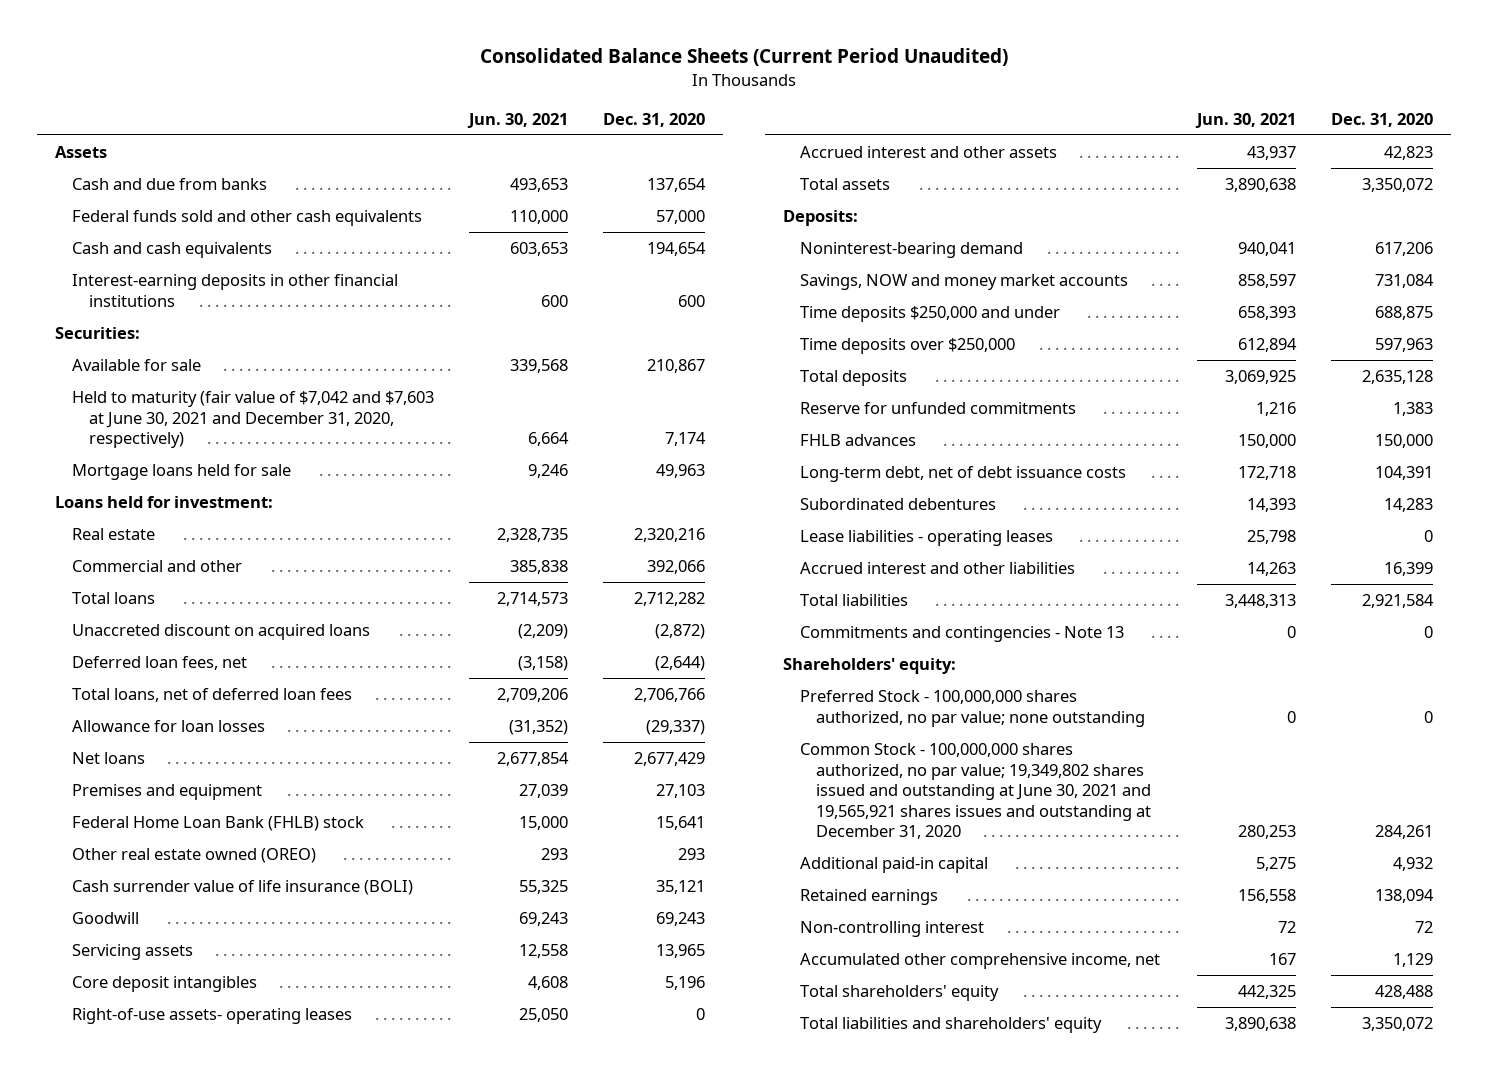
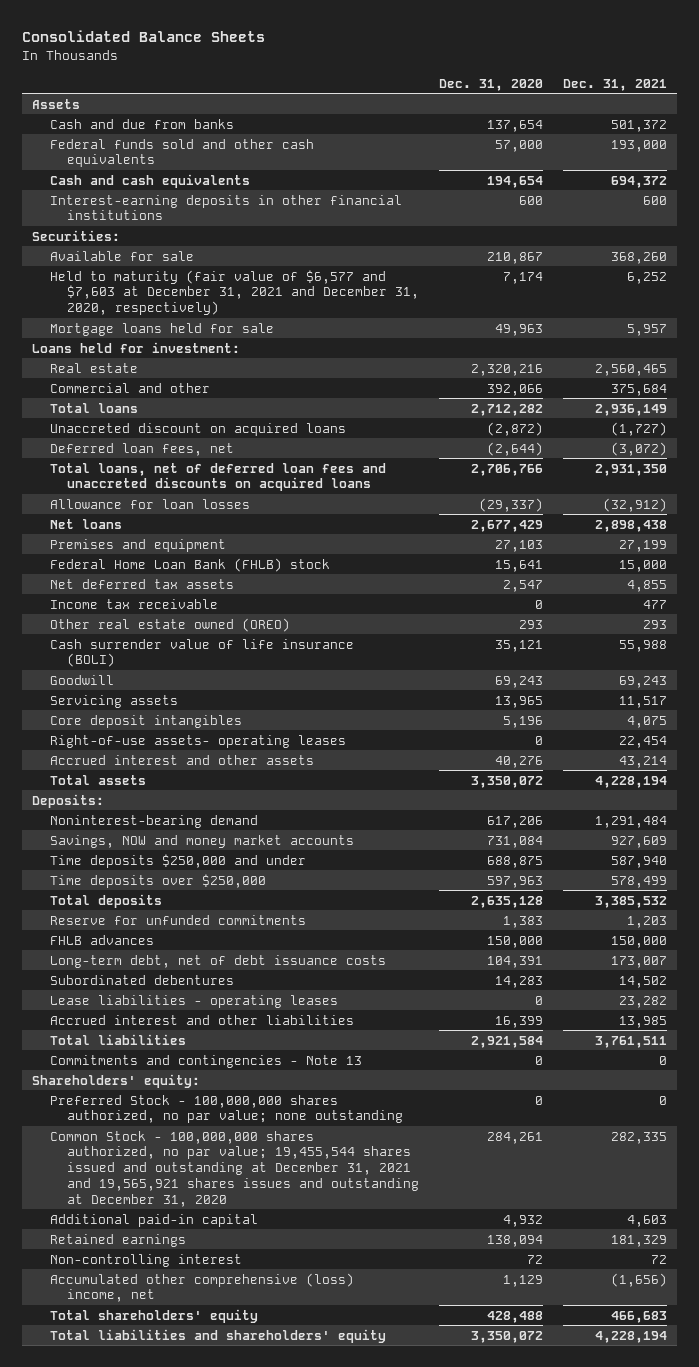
[479,48,1008,67] Consolidated Balance Sheets (Current Period Unaudited) -> [22,30,266,43] Consolidated Balance Sheets
[467,112,569,128] Jun. 30, 2021 -> none
none -> [562,78,667,91] Dec. 31, 2021
[71,391,434,449] Held to maturity (fair value of $7,042 and $7,603 at June 30, 2021 and December 31, 2020, respectively) -> [49,269,419,316] Held to maturity (fair value of $6,577 and $7,603 at December 31, 2021 and December 31, 2020, respectively)
[71,688,352,703] Total loans, net of deferred loan fees -> [49,462,386,492] Total loans, net of deferred loan fees and unaccreted discounts on acquired loans
none -> [49,578,234,589] Net deferred tax assets
none -> [49,598,218,609] Income tax receivable
[1384,146,1434,161] 42,823 -> [494,755,543,768] 40,276
[799,743,1152,840] Common Stock - 100,000,000 shares authorized, no par value; 19,349,802 shares issued and outstanding at June 30, 2021 and 19,565,921 shares issues and outstanding at December 31, 2020 -> [49,1130,419,1207] Common Stock - 100,000,000 shares authorized, no par value; 19,455,544 shares issued and outstanding at December 31, 2021 and 19,565,921 shares issues and outstanding at December 31, 2020
[799,953,1160,970] Accumulated other comprehensive income, net -> [49,1272,354,1303] Accumulated other comprehensive (loss) income, net

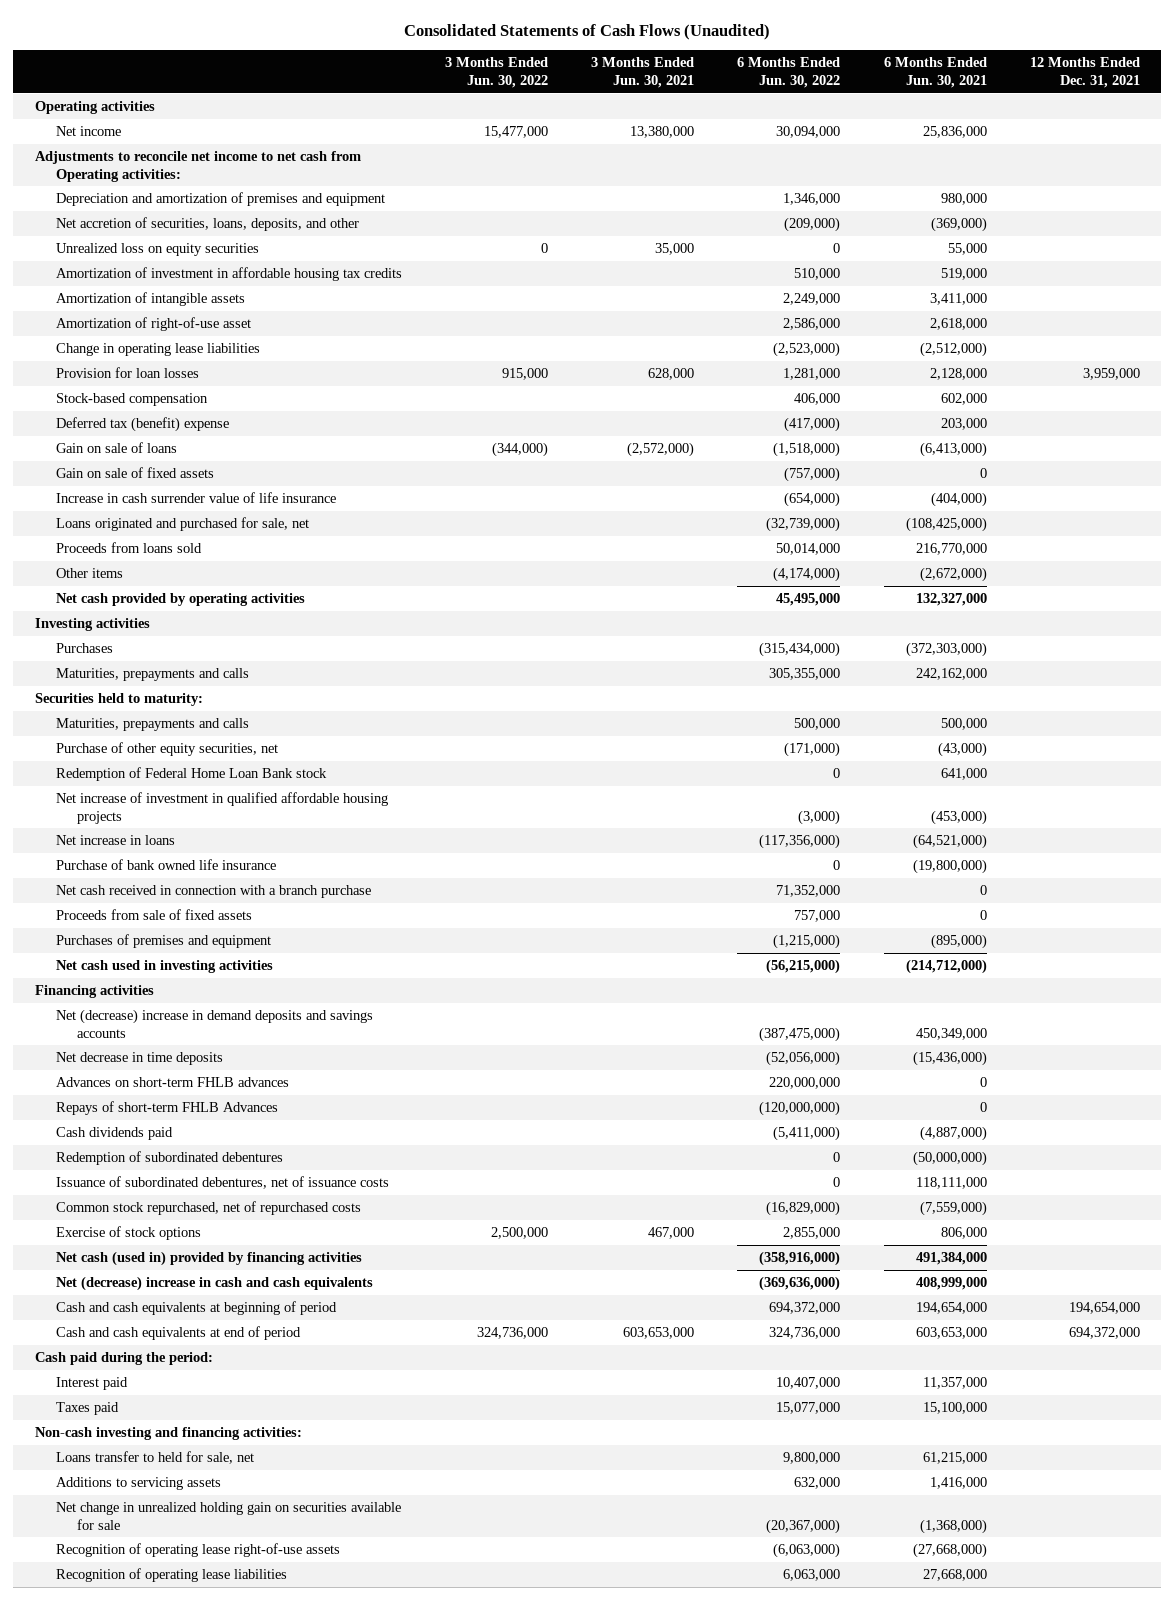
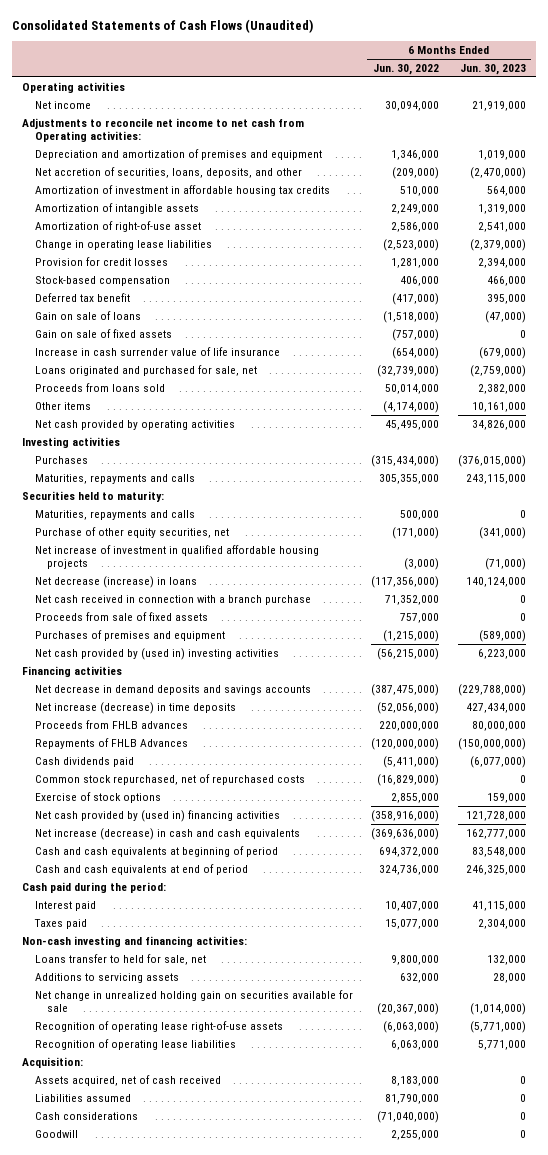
[445,57,549,88] 3 Months Ended Jun. 30, 2022 -> none
[591,57,695,88] 3 Months Ended Jun. 30, 2021 -> none
[883,57,987,88] 6 Months Ended Jun. 30, 2021 -> none
[1029,57,1140,88] 12 Months Ended Dec. 31, 2021 -> none
none -> [460,64,527,76] Jun. 30, 2023
[55,243,259,257] Unrealized loss on equity securities -> none
[55,367,199,379] Provision for loan losses -> [34,256,168,266] Provision for credit losses
[55,417,229,433] Deferred tax (benefit) expense -> [34,292,130,302] Deferred tax benefit
[55,668,249,682] Maturities, prepayments and calls -> [34,473,195,484] Maturities, repayments and calls
[55,718,249,732] Maturities, prepayments and calls -> [34,509,195,520] Maturities, repayments and calls
[55,767,327,782] Redemption of Federal Home Loan Bank stock -> none
[55,859,276,871] Purchase of bank owned life insurance -> none
[55,835,175,846] Net increase in loans -> [34,575,197,588] Net decrease (increase) in loans
[55,960,273,974] Net cash used in investing activities -> [34,647,279,660] Net cash provided by (used in) investing activities
[55,1101,278,1116] Repays of short-term FHLB Advances -> none
[55,1009,373,1038] Net (decrease) increase in demand deposits and savings accounts -> [34,684,311,695] Net decrease in demand deposits and savings accounts
[55,1052,223,1066] Net decrease in time deposits -> [34,701,236,714] Net increase (decrease) in time deposits
[55,1077,289,1088] Advances on short-term FHLB advances -> [34,719,188,729] Proceeds from FHLB advances
none -> [34,737,188,749] Repayments of FHLB Advances
[55,1151,283,1166] Redemption of subordinated debentures -> none
[55,1176,389,1190] Issuance of subordinated debentures, net of issuance costs -> none
[55,1251,362,1267] Net cash (used in) provided by financing activities -> [34,809,280,822] Net cash provided by (used in) financing activities
[55,1276,373,1292] Net (decrease) increase in cash and cash equivalents -> [34,827,300,840] Net increase (decrease) in cash and cash equivalents
none -> [21,1056,83,1068] Acquisition:
none -> [34,1074,221,1086] Assets acquired, net of cash received
none -> [34,1093,131,1102] Liabilities assumed
none -> [34,1111,138,1120] Cash considerations
none -> [34,1129,78,1138] Goodwill

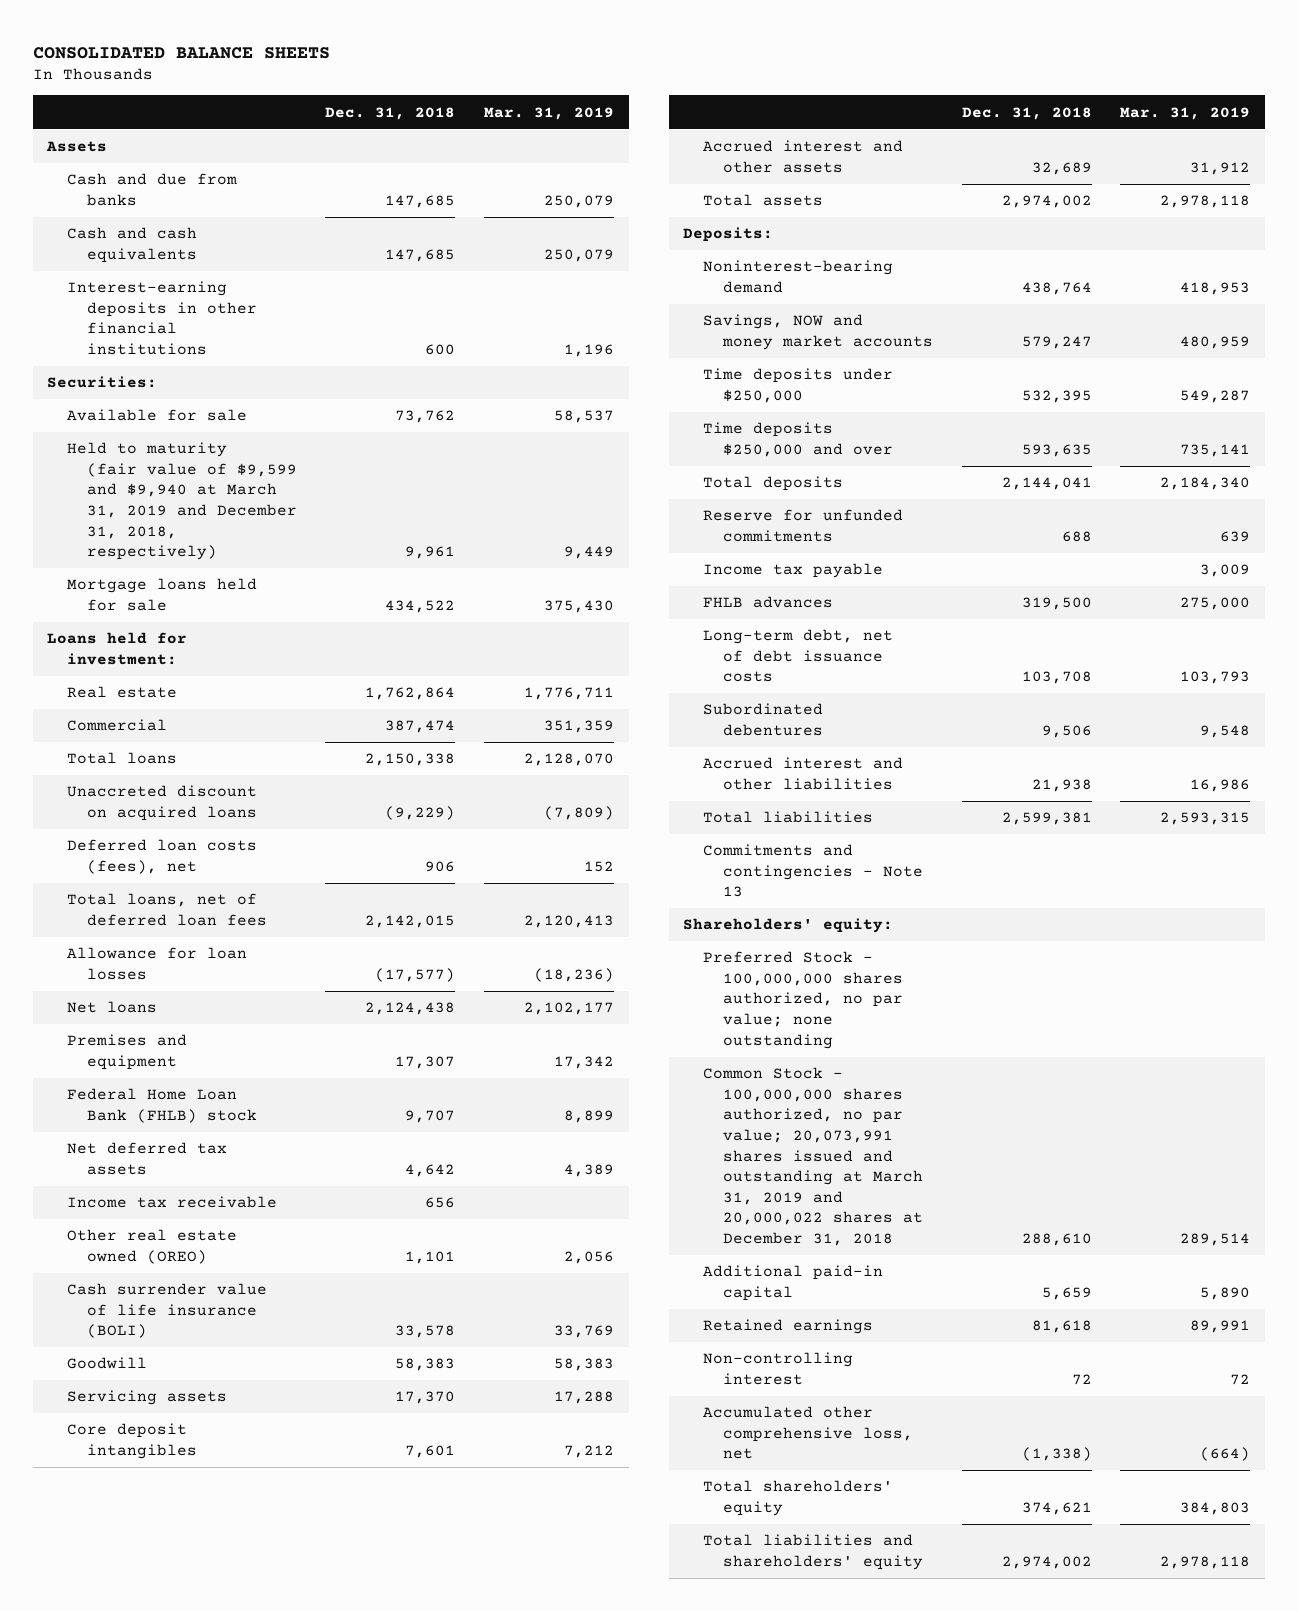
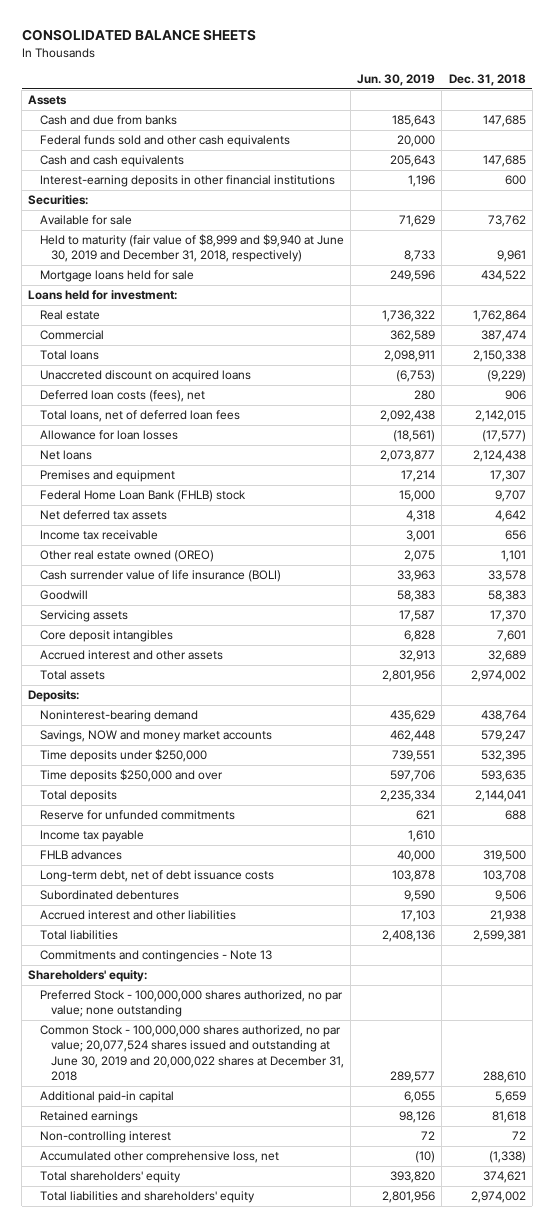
[484,106,615,120] Mar. 31, 2019 -> none
none -> [357,74,436,87] Jun. 30, 2019
none -> [39,135,290,148] Federal funds sold and other cash equivalents
[66,442,297,561] Held to maturity (fair value of $9,599 and $9,940 at March 31, 2019 and December 31, 2018, respectively) -> [39,234,344,263] Held to maturity (fair value of $8,999 and $9,940 at June 30, 2019 and December 31, 2018, respectively)
[703,1067,923,1246] Common Stock - 100,000,000 shares authorized, no par value; 20,073,991 shares issued and outstanding at March 31, 2019 and 20,000,022 shares at December 31, 2018 -> [39,1025,345,1082] Common Stock - 100,000,000 shares authorized, no par value; 20,077,524 shares issued and outstanding at June 30, 2019 and 20,000,022 shares at December 31, 2018

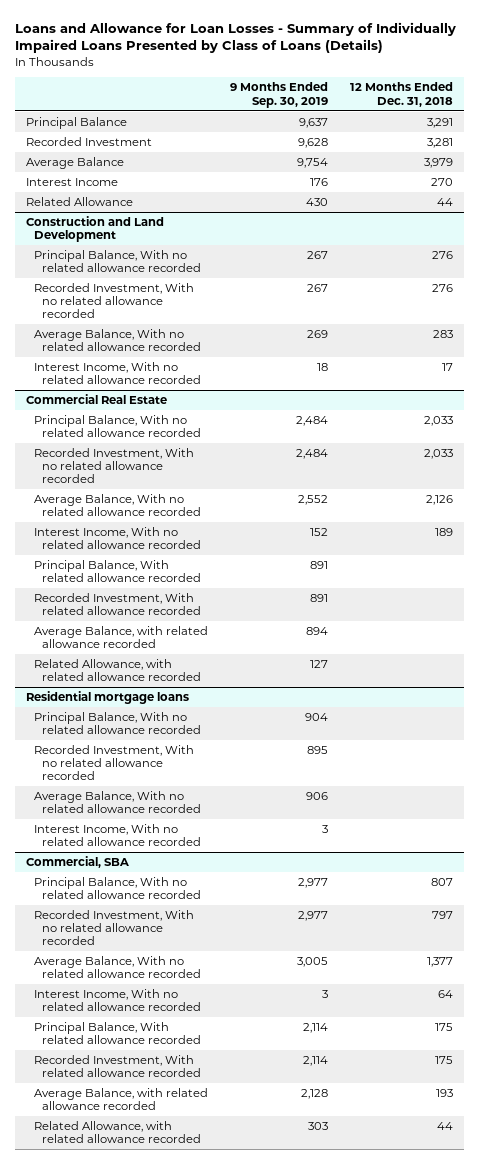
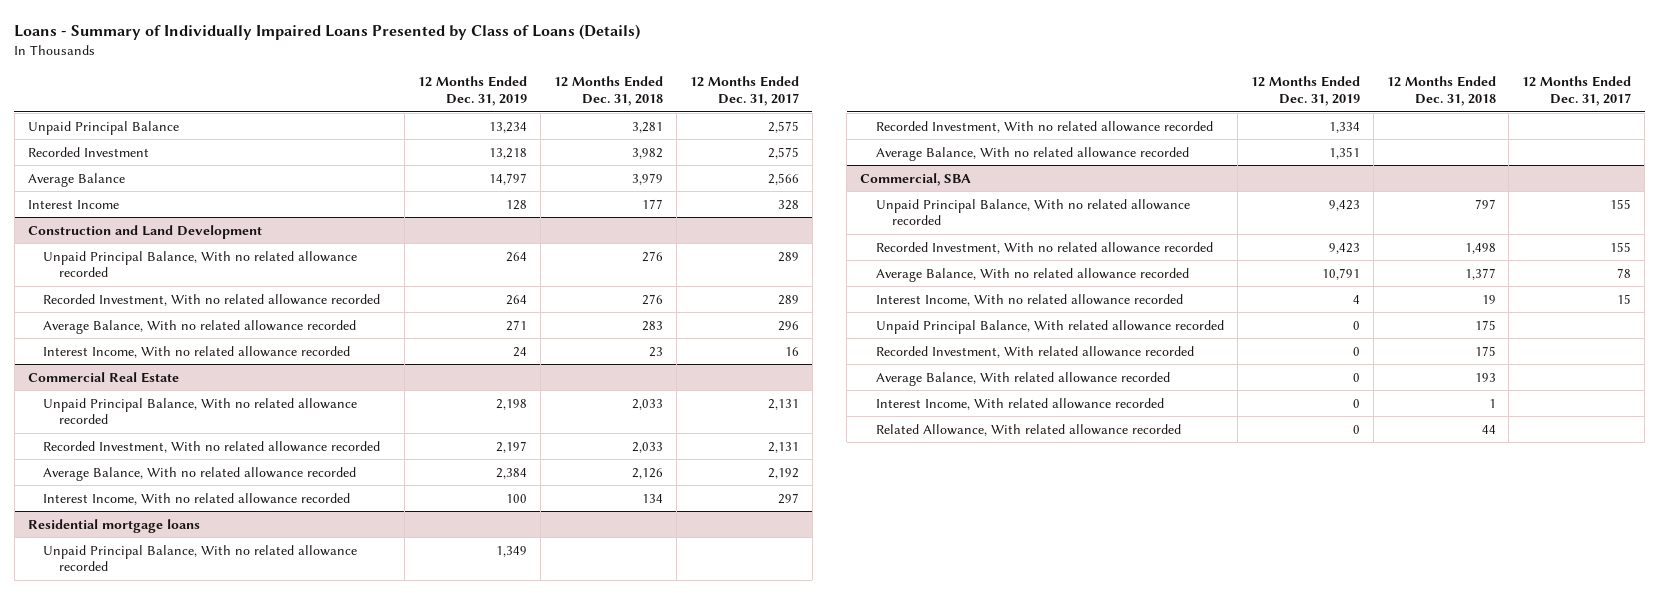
[14,21,456,54] Loans and Allowance for Loan Losses - Summary of Individually Impaired Loans Presented by Class of Loans (Details) -> [14,23,641,40] Loans - Summary of Individually Impaired Loans Presented by Class of Loans (Details)
[229,82,328,108] 9 Months Ended Sep. 30, 2019 -> none
none -> [418,76,528,107] 12 Months Ended Dec. 31, 2019
none -> [689,76,799,107] 12 Months Ended Dec. 31, 2017
[25,116,127,129] Principal Balance -> [27,120,179,135] Unpaid Principal Balance
[427,117,454,128] 3,291 -> [631,121,663,133] 3,281
[427,137,454,148] 3,281 -> [631,147,663,159] 3,982
[25,196,133,206] Related Allowance -> none
[431,177,454,186] 270 -> [641,198,663,209] 177
[33,249,202,273] Principal Balance, With no related allowance recorded -> [43,250,358,278] Unpaid Principal Balance, With no related allowance recorded
[442,362,454,371] 17 -> [648,346,663,357] 23
[33,414,202,438] Principal Balance, With no related allowance recorded -> [43,397,358,425] Unpaid Principal Balance, With no related allowance recorded
[33,559,202,583] Principal Balance, With related allowance recorded -> none
[33,592,202,616] Recorded Investment, With related allowance recorded -> none
[33,625,208,649] Average Balance, with related allowance recorded -> none
[33,658,202,682] Related Allowance, with related allowance recorded -> none
[435,527,454,536] 189 -> [641,493,663,503] 134
[33,711,202,735] Principal Balance, With no related allowance recorded -> [43,544,358,572] Unpaid Principal Balance, With no related allowance recorded
[33,823,202,847] Interest Income, With no related allowance recorded -> none
[33,876,202,900] Principal Balance, With no related allowance recorded -> [876,198,1191,226] Unpaid Principal Balance, With no related allowance recorded
[431,877,454,886] 807 -> [1474,198,1496,209] 797
[432,910,454,919] 797 -> [1464,242,1496,254] 1,498
[438,989,454,998] 64 -> [1481,294,1496,304] 19
[33,1021,202,1045] Principal Balance, With related allowance recorded -> [876,319,1225,334] Unpaid Principal Balance, With related allowance recorded
[33,1087,208,1111] Average Balance, with related allowance recorded -> [876,371,1171,386] Average Balance, With related allowance recorded
none -> [876,397,1165,410] Interest Income, With related allowance recorded
[33,1120,202,1144] Related Allowance, with related allowance recorded -> [876,423,1182,436] Related Allowance, With related allowance recorded

